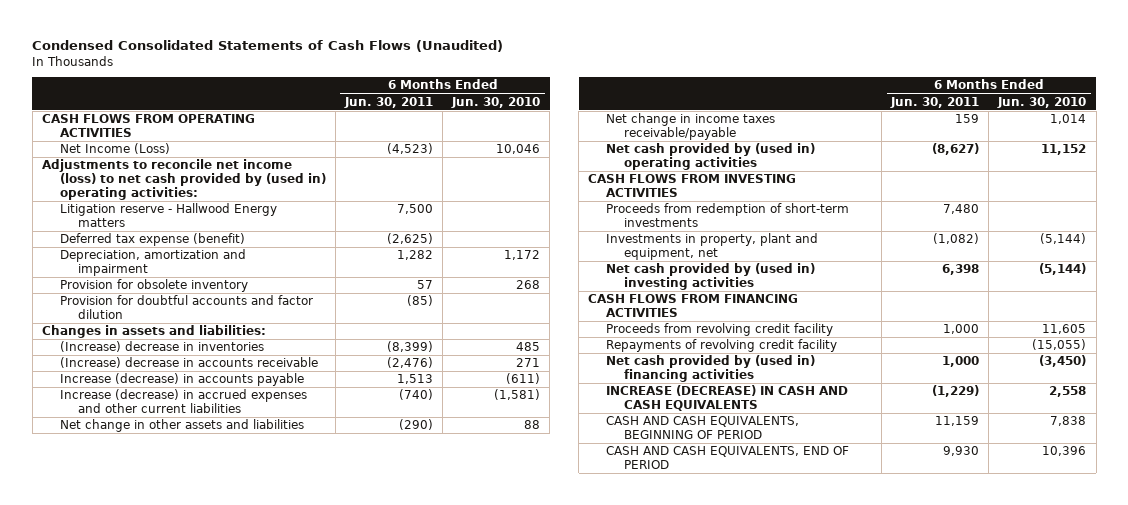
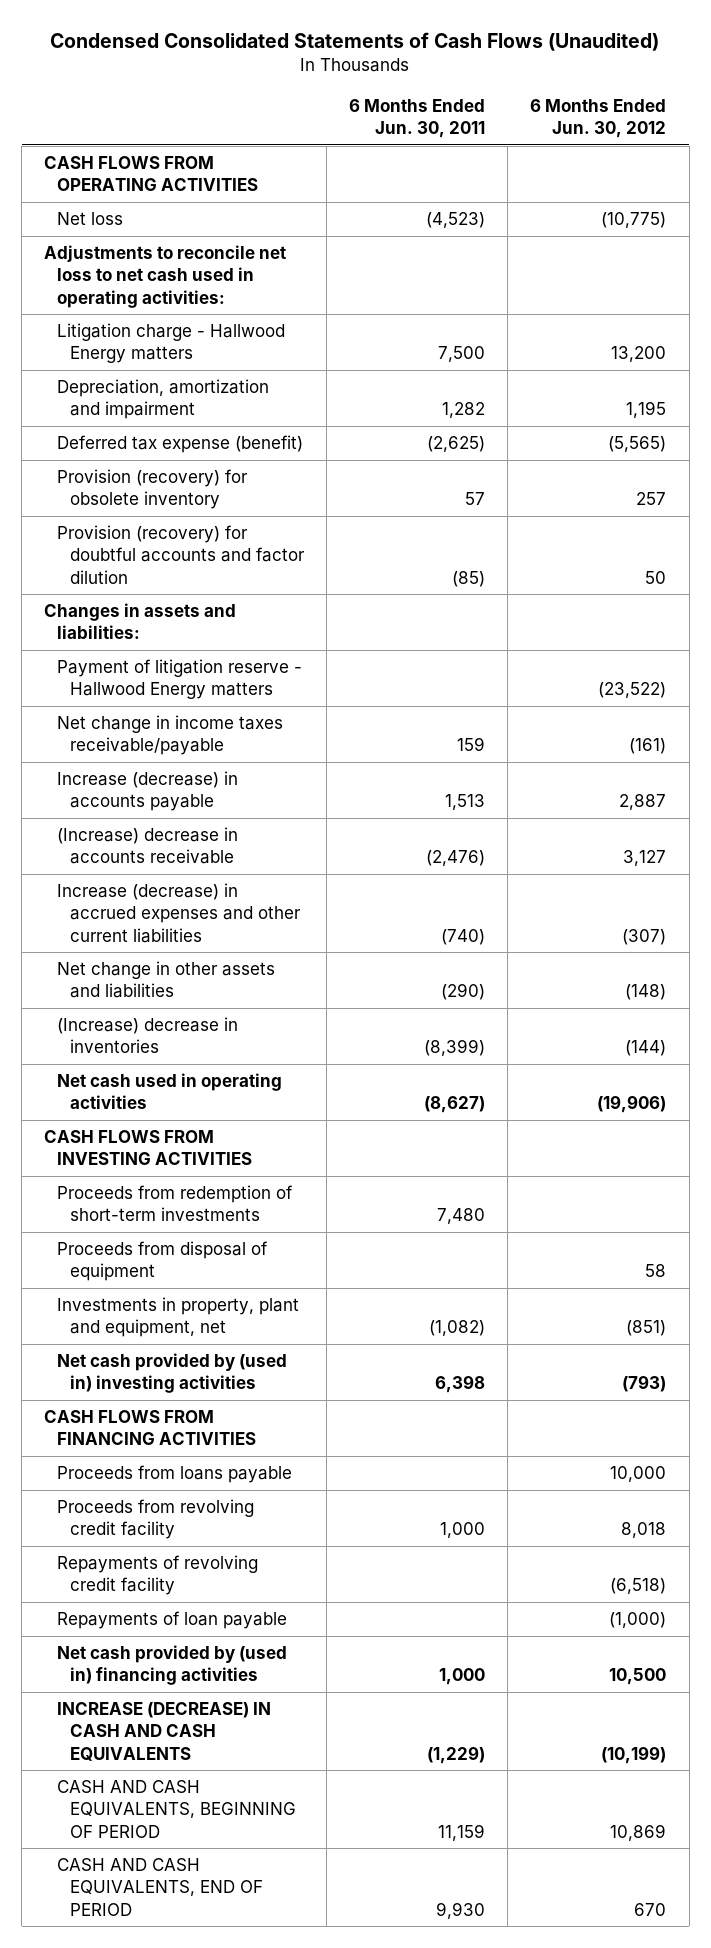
[451,96,541,108] Jun. 30, 2010 -> none
none -> [530,98,667,138] 6 Months Ended Jun. 30, 2012
[60,143,171,155] Net Income (Loss) -> [56,212,123,226] Net loss
[42,159,327,200] Adjustments to reconcile net income (loss) to net cash provided by (used in) operating activities: -> [44,245,287,308] Adjustments to reconcile net loss to net cash used in operating activities:
[60,203,278,228] Litigation reserve - Hallwood Energy matters -> [56,323,285,364] Litigation charge - Hallwood Energy matters
[60,233,246,247] Deferred tax expense (benefit) -> [56,435,303,454] Deferred tax expense (benefit)
[60,279,249,293] Provision for obsolete inventory -> [56,469,248,510] Provision (recovery) for obsolete inventory
[60,295,314,320] Provision for doubtful accounts and factor dilution -> [56,525,305,584] Provision (recovery) for doubtful accounts and factor dilution
none -> [56,659,302,700] Payment of litigation reserve - Hallwood Energy matters
[606,113,776,141] Net change in income taxes receivable/payable -> [56,715,283,756] Net change in income taxes receivable/payable
[60,357,319,369] (Increase) decrease in accounts receivable -> [56,827,238,865] (Increase) decrease in accounts receivable
[60,341,265,353] (Increase) decrease in inventories -> [56,1017,238,1054] (Increase) decrease in inventories
[606,143,816,171] Net cash provided by (used in) operating activities -> [56,1073,282,1110] Net cash used in operating activities
none -> [56,1241,268,1282] Proceeds from disposal of equipment
none -> [56,1465,292,1484] Proceeds from loans payable
none -> [56,1611,287,1630] Repayments of loan payable

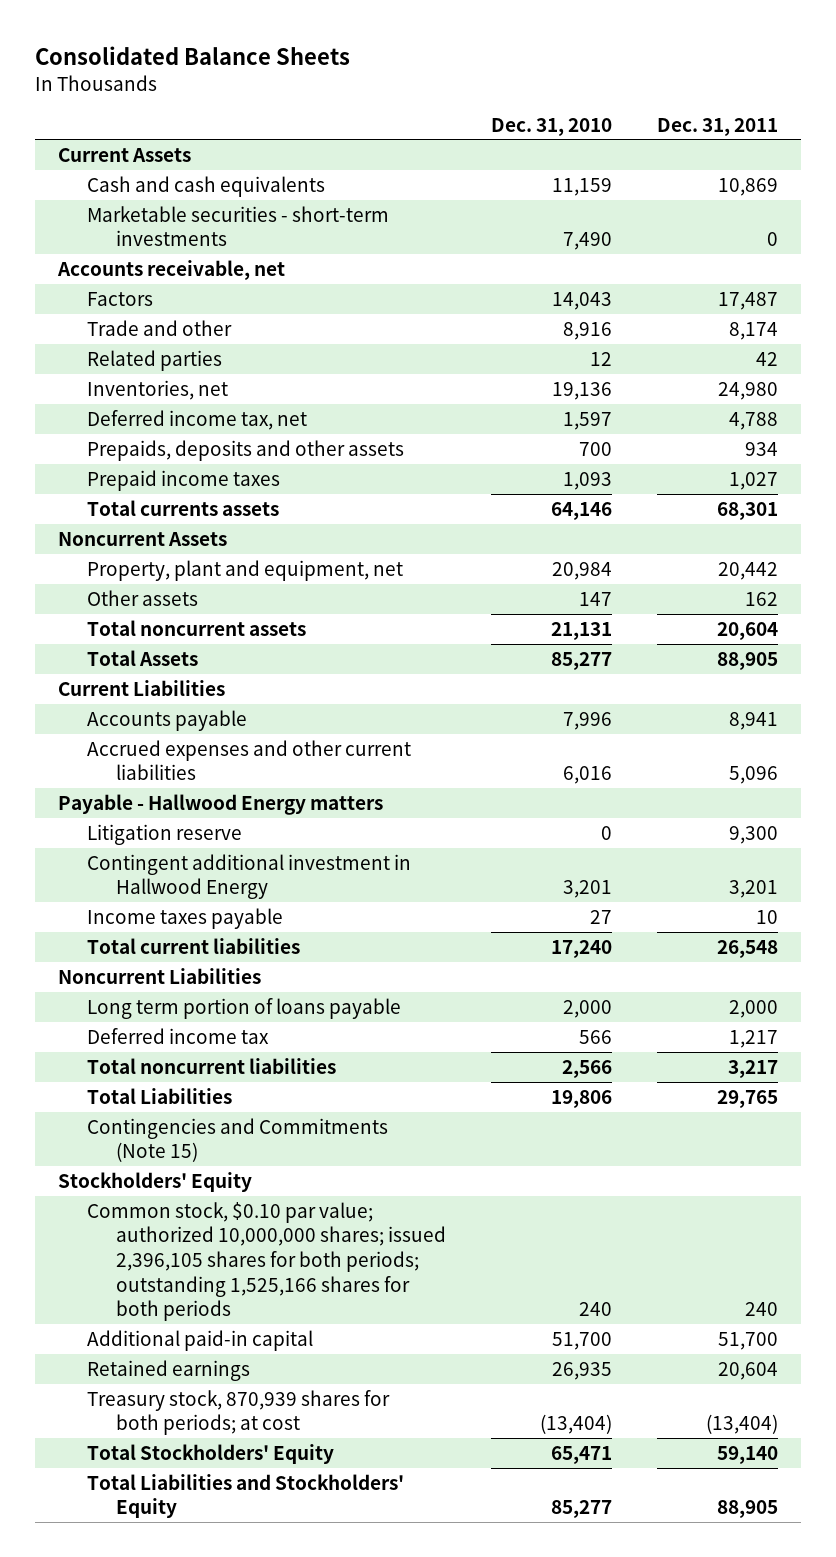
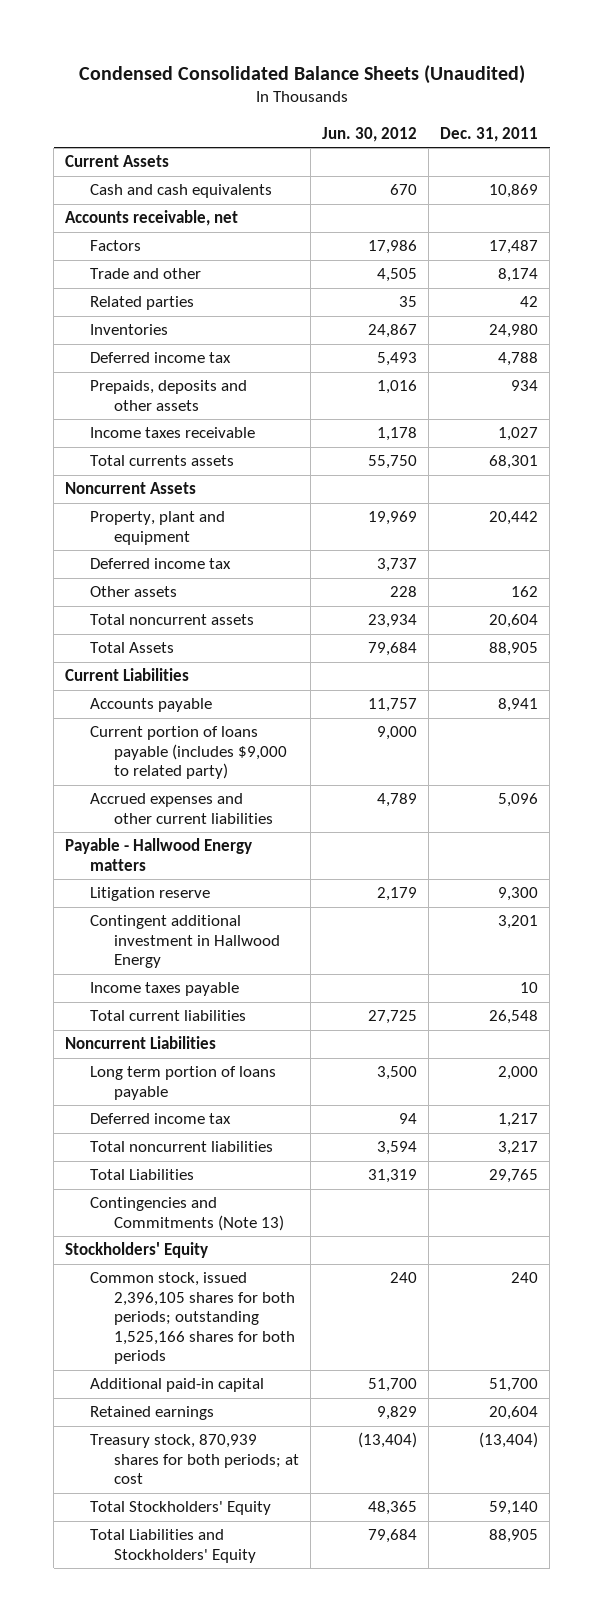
[35,45,351,65] Consolidated Balance Sheets -> [78,64,525,84] Condensed Consolidated Balance Sheets (Unaudited)
[491,117,613,136] Dec. 31, 2010 -> none
none -> [322,126,418,142] Jun. 30, 2012
[87,205,390,247] Marketable securities - short-term investments -> none
[87,379,229,400] Inventories, net -> [89,324,168,336] Inventories
[87,409,308,430] Deferred income tax, net -> [89,352,231,364] Deferred income tax
[87,469,281,491] Prepaid income taxes -> [89,427,255,439] Income taxes receivable
[87,559,404,581] Property, plant and equipment, net -> [89,511,225,545] Property, plant and equipment
none -> [89,558,231,570] Deferred income tax
none -> [89,726,288,780] Current portion of loans payable (includes $9,000 to related party)
[87,1117,389,1163] Contingencies and Commitments (Note 15) -> [89,1197,285,1231] Contingencies and Commitments (Note 13)
[87,1201,447,1322] Common stock, $0.10 par value; authorized 10,000,000 shares; issued 2,396,105 shares for both periods; outstanding 1,525,166 shares for both periods -> [89,1272,296,1365] Common stock, issued 2,396,105 shares for both periods; outstanding 1,525,166 shares for both periods

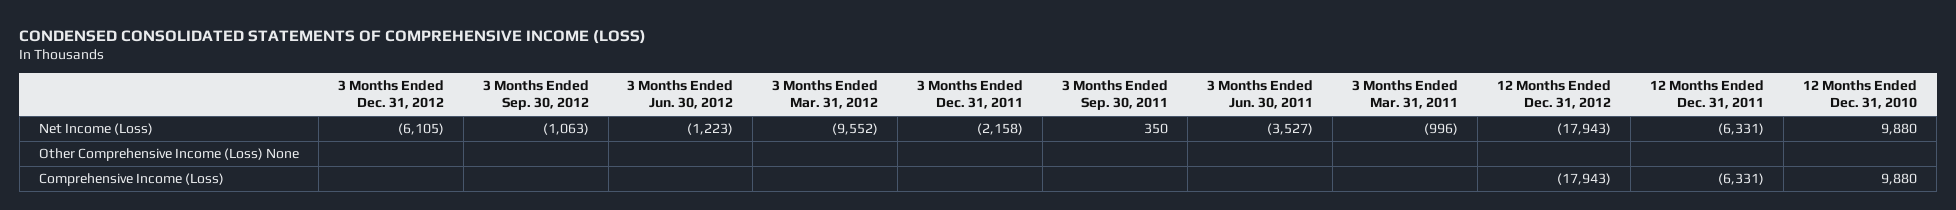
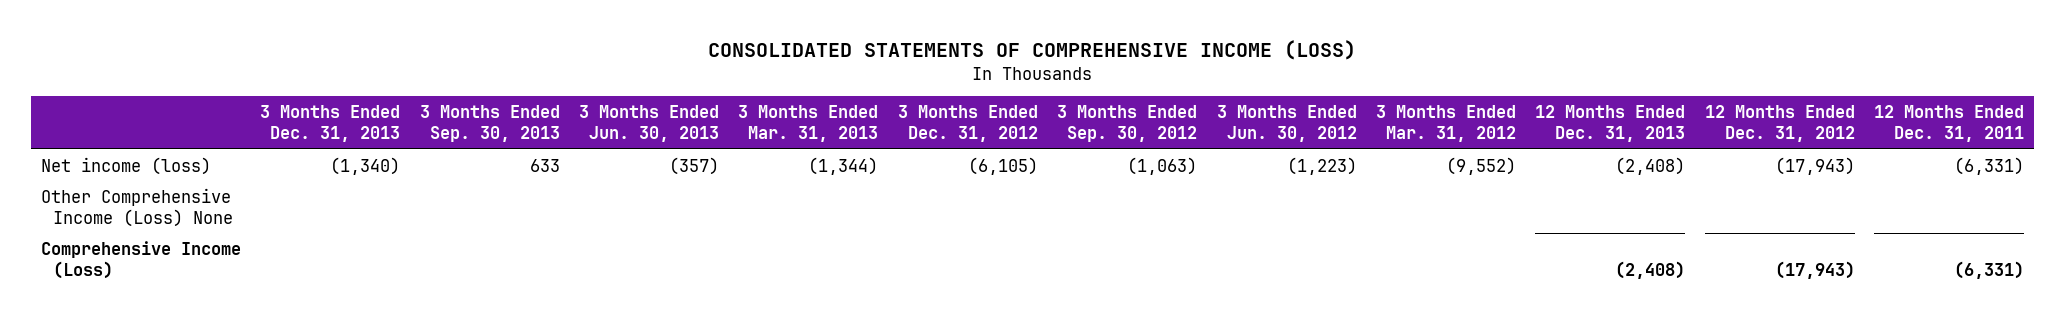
[19,29,647,44] CONDENSED CONSOLIDATED STATEMENTS OF COMPREHENSIVE INCOME (LOSS) -> [708,40,1357,61] CONSOLIDATED STATEMENTS OF COMPREHENSIVE INCOME (LOSS)
[917,80,1024,109] 3 Months Ended Dec. 31, 2011 -> none
[1062,80,1169,110] 3 Months Ended Sep. 30, 2011 -> none
[1207,80,1314,109] 3 Months Ended Jun. 30, 2011 -> none
[1352,80,1459,109] 3 Months Ended Mar. 31, 2011 -> none
[1803,80,1918,109] 12 Months Ended Dec. 31, 2010 -> none
none -> [260,105,401,143] 3 Months Ended Dec. 31, 2013
none -> [419,105,560,143] 3 Months Ended Sep. 30, 2013
none -> [578,105,719,143] 3 Months Ended Jun. 30, 2013
none -> [738,105,879,143] 3 Months Ended Mar. 31, 2013
none -> [1535,105,1686,143] 12 Months Ended Dec. 31, 2013
[38,123,153,136] Net Income (Loss) -> [40,156,211,175] Net income (loss)

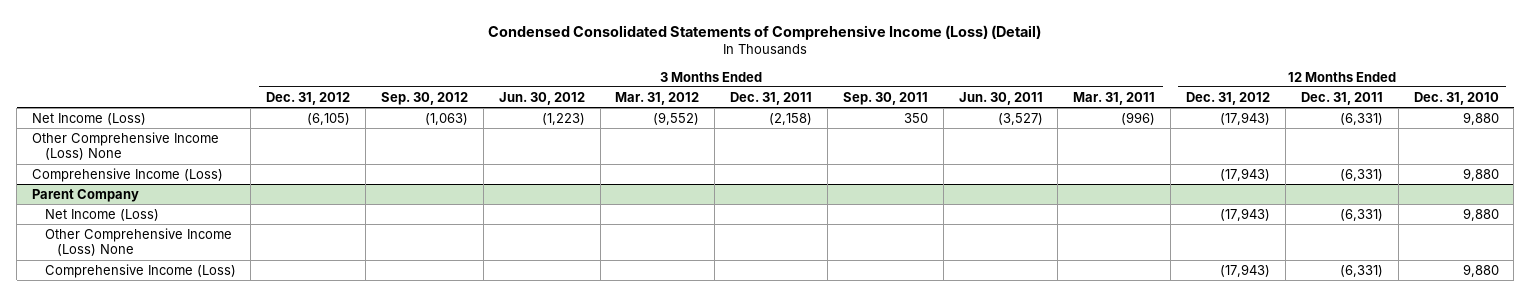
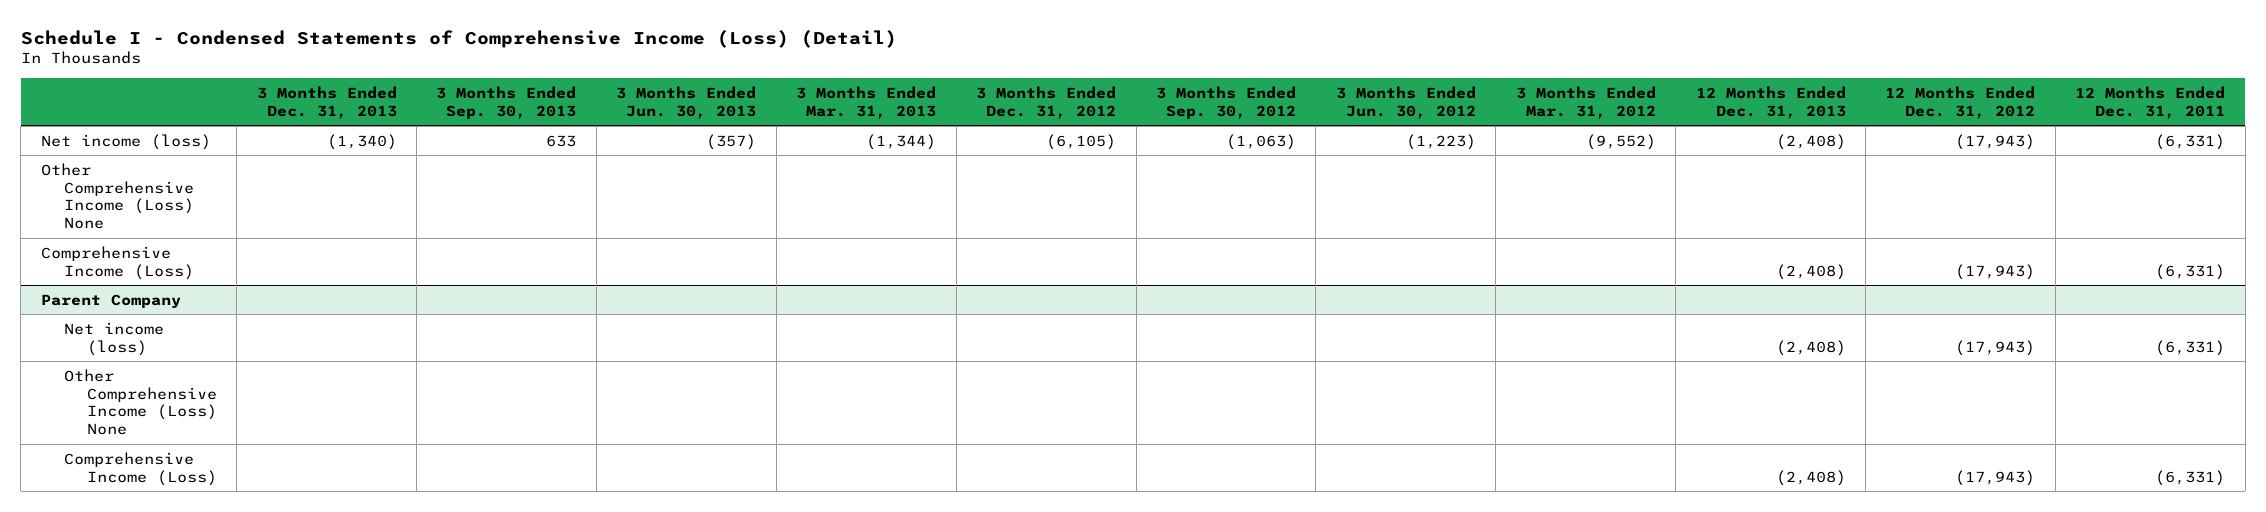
[488,24,1042,40] Condensed Consolidated Statements of Comprehensive Income (Loss) (Detail) -> [20,29,897,48] Schedule I - Condensed Statements of Comprehensive Income (Loss) (Detail)
[730,91,813,105] Dec. 31, 2011 -> none
[842,91,928,105] Sep. 30, 2011 -> none
[958,91,1043,105] Jun. 30, 2011 -> none
[1073,91,1156,105] Mar. 31, 2011 -> none
[1413,91,1499,105] Dec. 31, 2010 -> none
none -> [256,85,397,119] 3 Months Ended Dec. 31, 2013
none -> [436,85,577,119] 3 Months Ended Sep. 30, 2013
none -> [616,85,757,119] 3 Months Ended Jun. 30, 2013
none -> [796,85,937,119] 3 Months Ended Mar. 31, 2013
none -> [1695,85,1846,119] 12 Months Ended Dec. 31, 2013
[32,112,147,125] Net Income (Loss) -> [40,133,211,150] Net income (loss)
[44,208,159,221] Net Income (Loss) -> [63,321,164,356] Net income (loss)

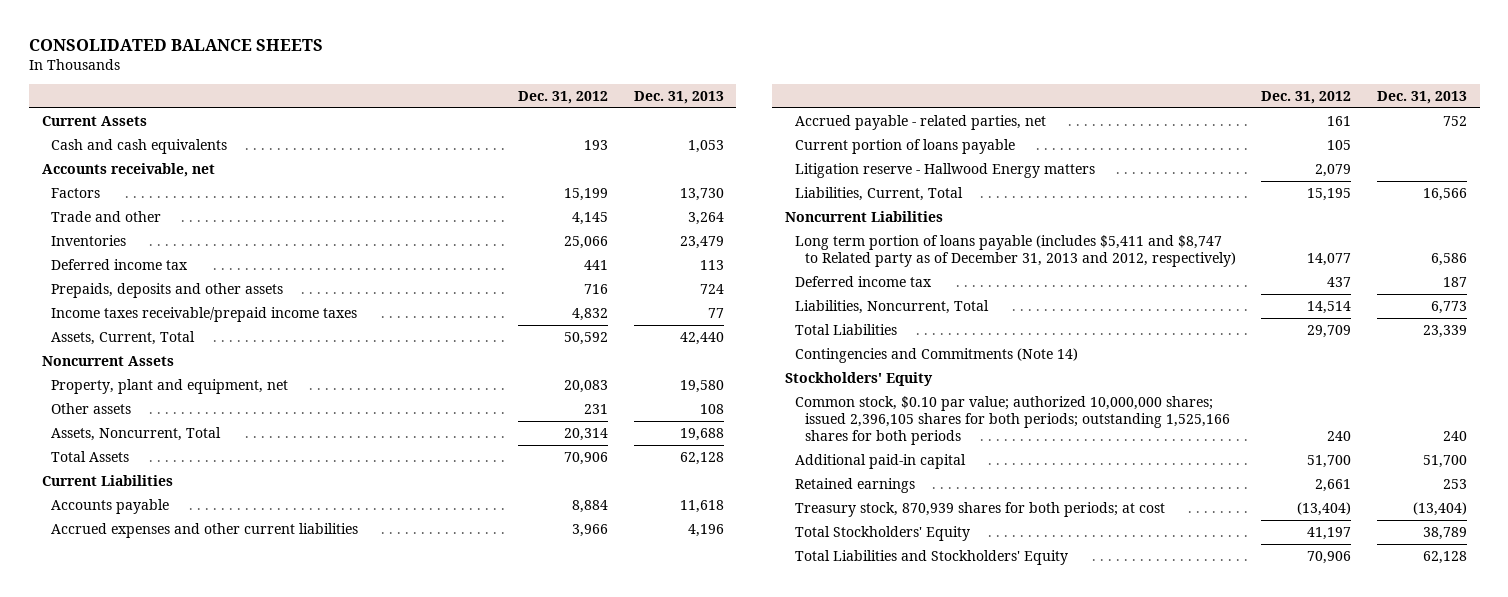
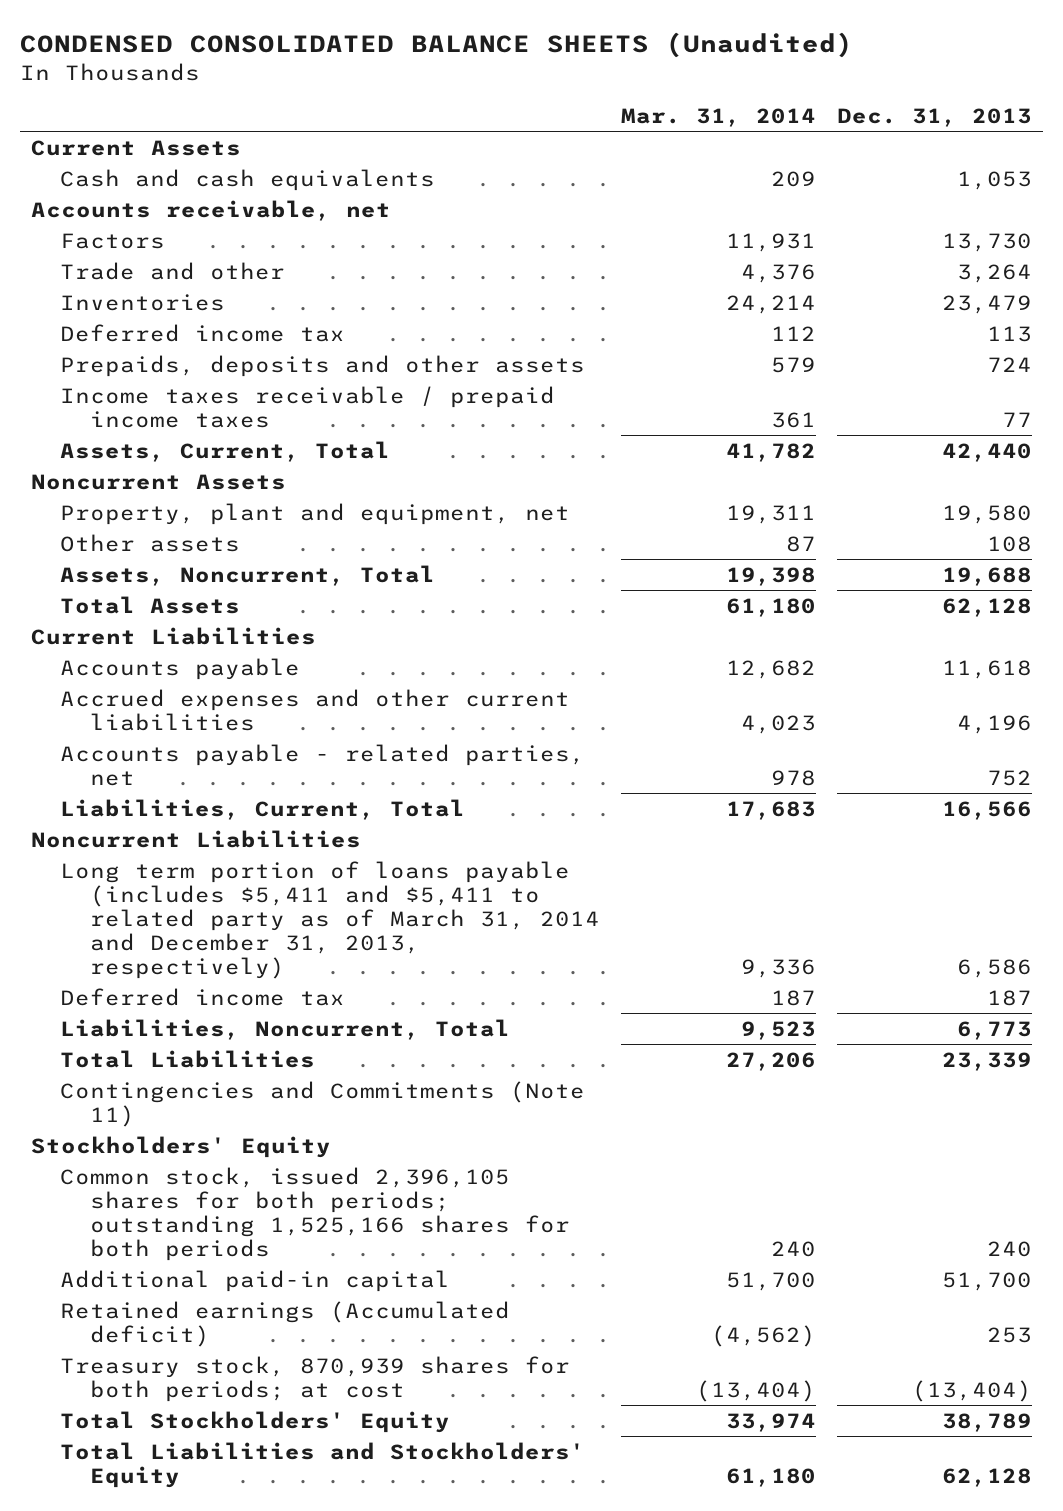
[28,38,323,51] CONSOLIDATED BALANCE SHEETS -> [20,31,854,58] CONDENSED CONSOLIDATED BALANCE SHEETS (Unaudited)
[518,90,609,104] Dec. 31, 2012 -> none
none -> [621,107,817,127] Mar. 31, 2014
[51,306,358,322] Income taxes receivable/prepaid income taxes -> [60,385,556,428] Income taxes receivable / prepaid income taxes
[794,138,1015,154] Current portion of loans payable -> none
[794,162,1095,178] Litigation reserve - Hallwood Energy matters -> none
[794,114,1046,130] Accrued payable - related parties, net -> [60,743,586,786] Accounts payable - related parties, net
[794,234,1236,268] Long term portion of loans payable (includes $5,411 and $8,747 to Related party as of December 31, 2013 and 2012, respectively) -> [60,860,601,979] Long term portion of loans payable (includes $5,411 and $5,411 to related party as of March 31, 2014 and December 31, 2013, respectively)
[794,347,1078,363] Contingencies and Commitments (Note 14) -> [60,1080,586,1127] Contingencies and Commitments (Note 11)
[794,395,1230,446] Common stock, $0.10 par value; authorized 10,000,000 shares; issued 2,396,105 shares for both periods; outstanding 1,525,166 shares for both periods -> [60,1166,571,1261] Common stock, issued 2,396,105 shares for both periods; outstanding 1,525,166 shares for both periods
[794,477,915,493] Retained earnings -> [60,1300,511,1347] Retained earnings (Accumulated deficit)

